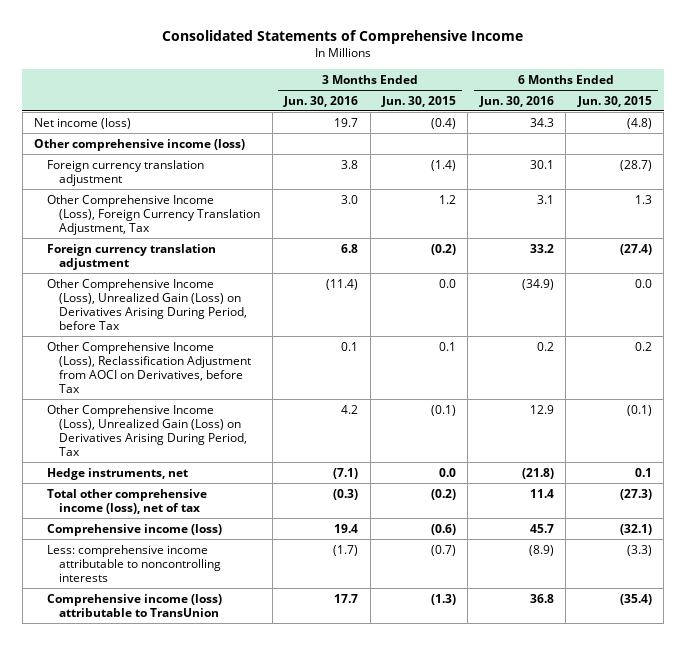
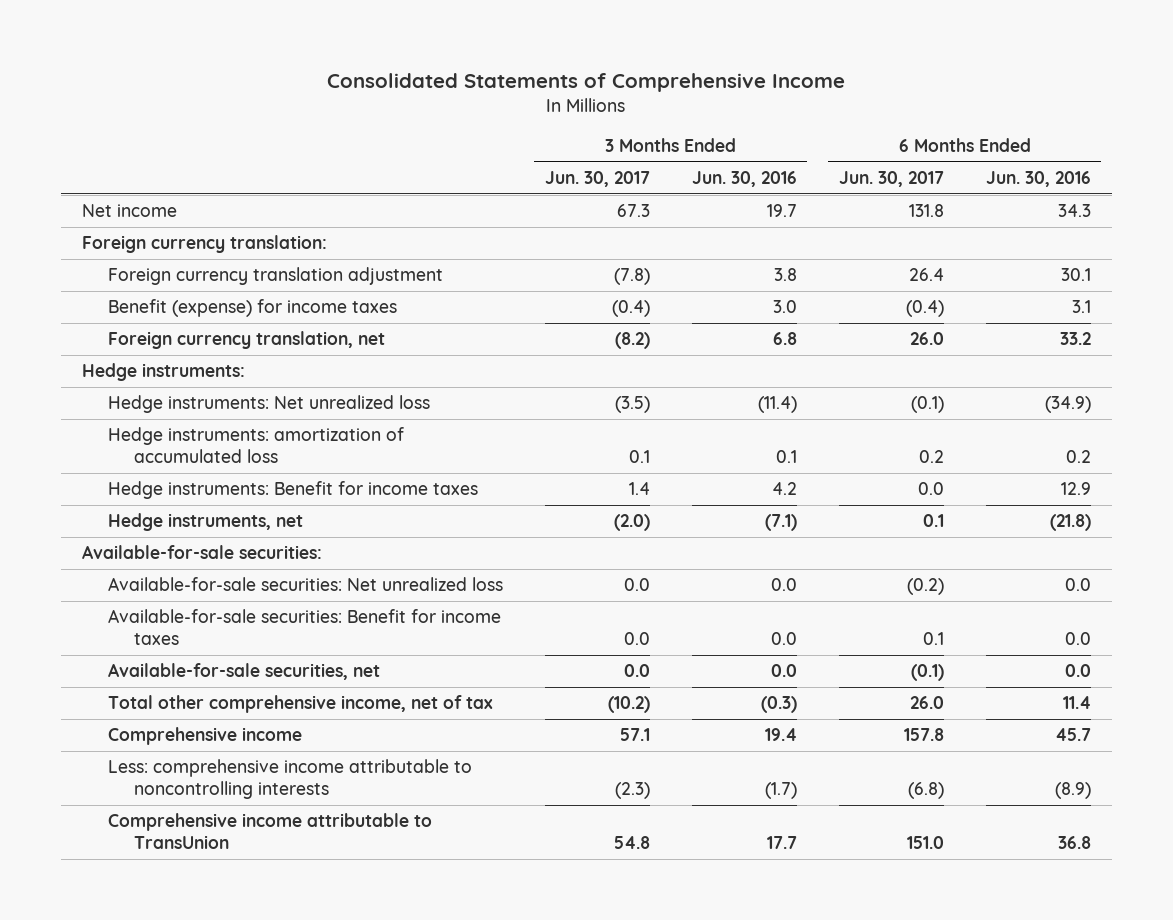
[381,95,457,107] Jun. 30, 2015 -> none
[576,95,652,107] Jun. 30, 2015 -> none
none -> [544,170,650,187] Jun. 30, 2017
none -> [838,170,944,187] Jun. 30, 2017
[34,138,246,151] Other comprehensive income (loss) -> none
[34,117,132,129] Net income (loss) -> [81,204,177,218] Net income
none -> [81,235,327,254] Foreign currency translation:
[46,194,261,235] Other Comprehensive Income (Loss), Foreign Currency Translation Adjustment, Tax -> [107,299,397,318] Benefit (expense) for income taxes
[46,243,216,270] Foreign currency translation adjustment -> [107,331,385,350] Foreign currency translation, net
none -> [81,363,245,382] Hedge instruments:
[46,278,248,330] Other Comprehensive Income (Loss), Unrealized Gain (Loss) on Derivatives Arising During Period, before Tax -> [107,395,430,414] Hedge instruments: Net unrealized loss
[46,341,252,393] Other Comprehensive Income (Loss), Reclassification Adjustment from AOCI on Derivatives, before Tax -> [107,427,404,464] Hedge instruments: amortization of accumulated loss
[46,404,248,456] Other Comprehensive Income (Loss), Unrealized Gain (Loss) on Derivatives Arising During Period, Tax -> [107,481,478,500] Hedge instruments: Benefit for income taxes
none -> [81,545,322,560] Available-for-sale securities:
none -> [107,577,503,592] Available-for-sale securities: Net unrealized loss
none -> [107,609,501,646] Available-for-sale securities: Benefit for income taxes
none -> [107,663,380,681] Available-for-sale securities, net
[46,488,207,514] Total other comprehensive income (loss), net of tax -> [107,695,493,714] Total other comprehensive income, net of tax
[46,523,222,536] Comprehensive income (loss) -> [107,727,302,746] Comprehensive income
[46,593,222,617] Comprehensive income (loss) attributable to TransUnion -> [107,813,432,850] Comprehensive income attributable to TransUnion

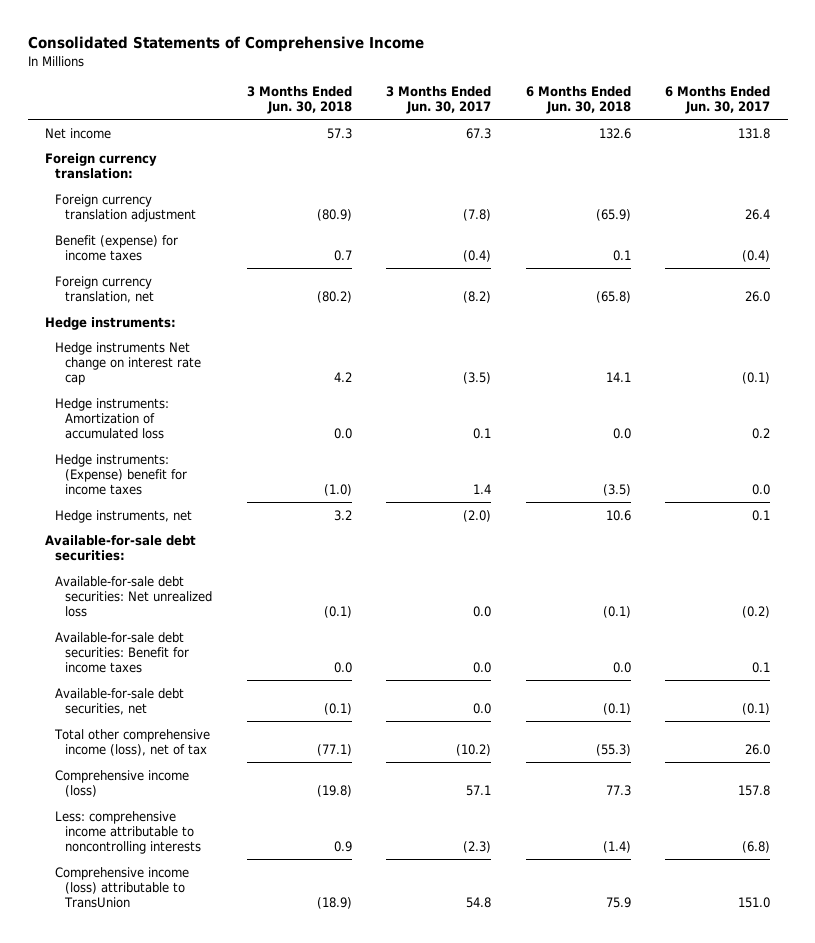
[691,170,797,187] Jun. 30, 2016 -> none
[985,170,1091,187] Jun. 30, 2016 -> none
none -> [246,86,352,115] 3 Months Ended Jun. 30, 2018
none -> [525,86,631,115] 6 Months Ended Jun. 30, 2018
[107,395,430,414] Hedge instruments: Net unrealized loss -> [55,341,202,385] Hedge instruments Net change on interest rate cap
[107,427,404,464] Hedge instruments: amortization of accumulated loss -> [55,397,170,439] Hedge instruments: Amortization of accumulated loss
[107,481,478,500] Hedge instruments: Benefit for income taxes -> [55,453,188,495] Hedge instruments: (Expense) benefit for income taxes
[81,545,322,560] Available-for-sale securities: -> [45,534,197,561] Available-for-sale debt securities:
[107,577,503,592] Available-for-sale securities: Net unrealized loss -> [55,575,213,617] Available-for-sale debt securities: Net unrealized loss
[107,609,501,646] Available-for-sale securities: Benefit for income taxes -> [55,631,190,673] Available-for-sale debt securities: Benefit for income taxes
[107,663,380,681] Available-for-sale securities, net -> [55,687,185,715] Available-for-sale debt securities, net
[107,695,493,714] Total other comprehensive income, net of tax -> [54,728,211,756] Total other comprehensive income (loss), net of tax
[107,727,302,746] Comprehensive income -> [55,769,190,797] Comprehensive income (loss)
[107,813,432,850] Comprehensive income attributable to TransUnion -> [55,866,190,908] Comprehensive income (loss) attributable to TransUnion

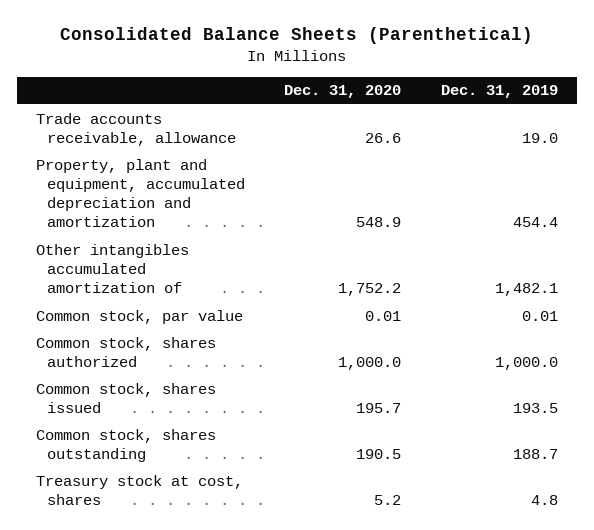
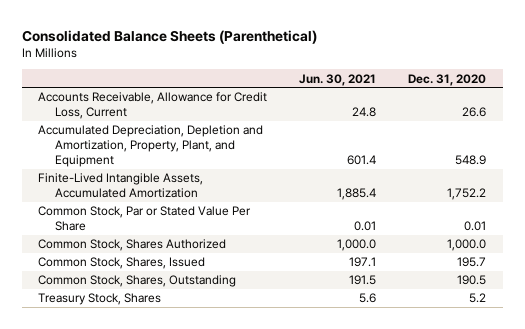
[440,85,558,99] Dec. 31, 2019 -> none
none -> [299,73,377,86] Jun. 30, 2021
[36,112,237,146] Trade accounts receivable, allowance -> [38,92,268,120] Accounts Receivable, Allowance for Credit Loss, Current
[36,158,246,228] Property, plant and equipment, accumulated depreciation and amortization -> [38,125,264,167] Accumulated Depreciation, Depletion and Amortization, Property, Plant, and Equipment
[36,243,190,293] Other intangibles accumulated amortization of -> [38,173,204,199] Finite-Lived Intangible Assets, Accumulated Amortization
[36,309,244,324] Common stock, par value -> [38,206,252,232] Common Stock, Par or Stated Value Per Share
[36,336,217,367] Common stock, shares authorized -> [38,239,227,252] Common Stock, Shares Authorized
[36,382,217,413] Common stock, shares issued -> [38,257,206,270] Common Stock, Shares, Issued
[36,428,217,462] Common stock, shares outstanding -> [38,275,237,288] Common Stock, Shares, Outstanding
[36,474,244,505] Treasury stock at cost, shares -> [38,293,162,306] Treasury Stock, Shares

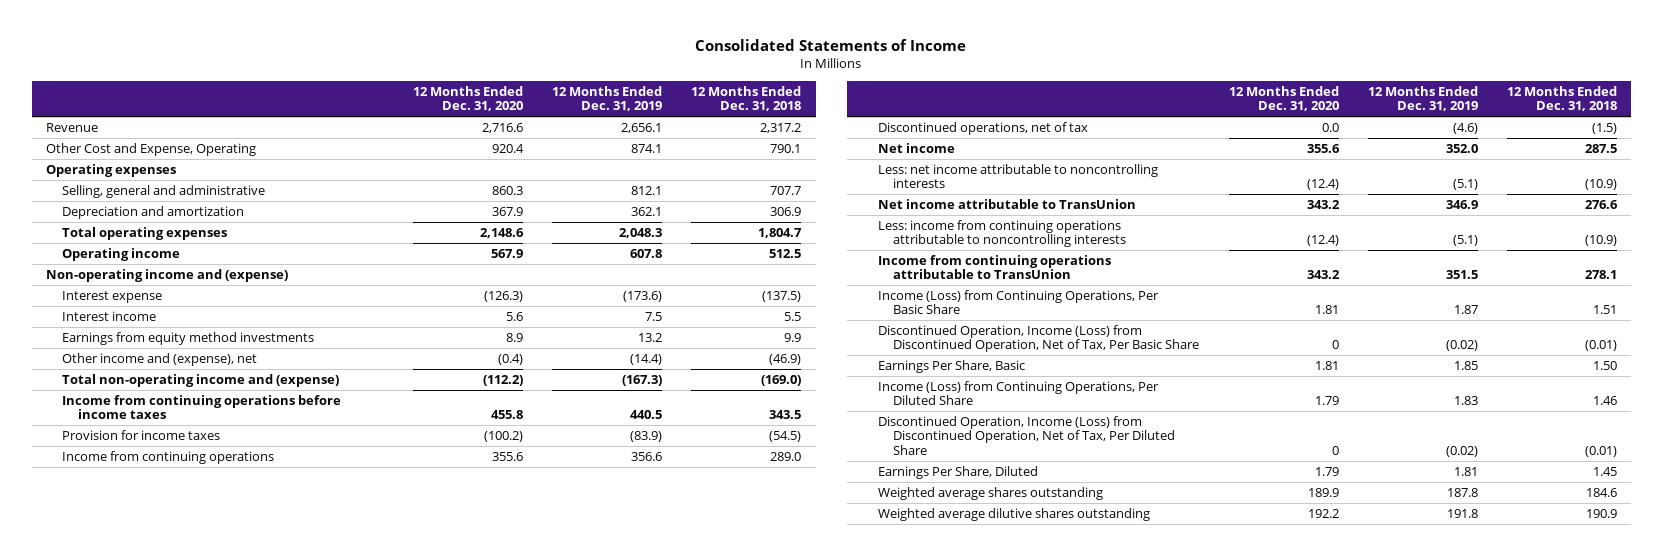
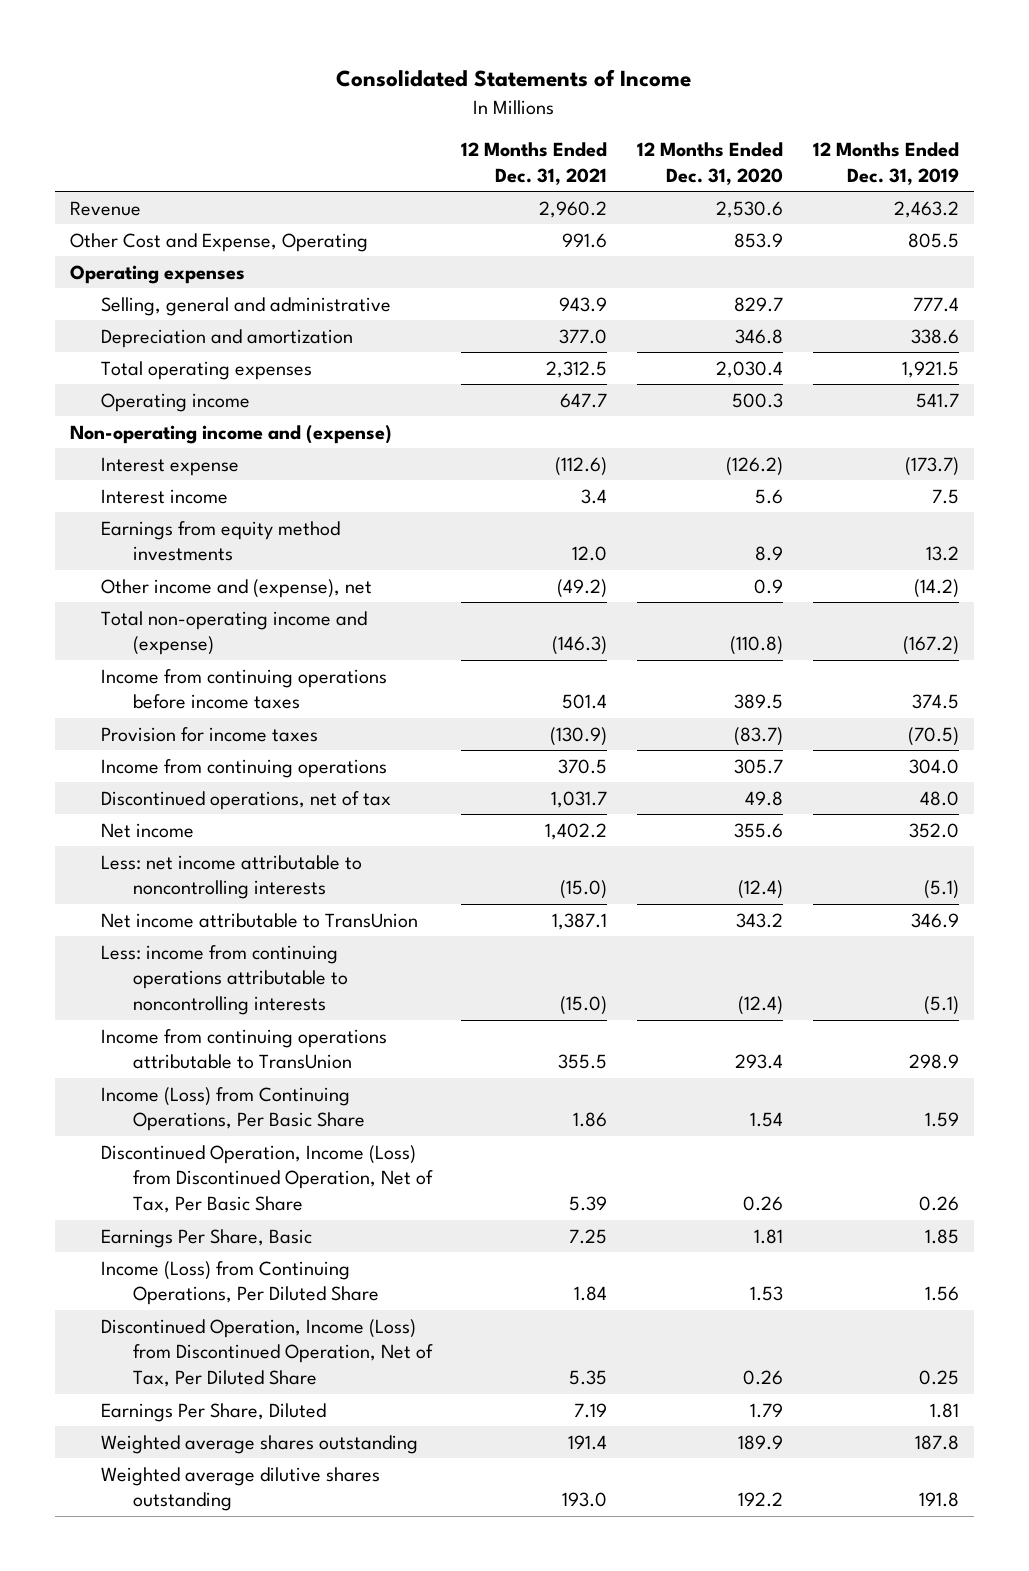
[691,85,802,112] 12 Months Ended Dec. 31, 2018 -> none
none -> [461,142,608,186] 12 Months Ended Dec. 31, 2021
[482,122,524,133] 2,716.6 -> [716,200,784,218] 2,530.6
[621,122,663,133] 2,656.1 -> [893,200,959,218] 2,463.2
[492,143,525,153] 920.4 -> [734,232,784,248] 853.9
[631,143,663,153] 874.1 -> [907,232,959,248] 805.5
[492,185,524,195] 860.3 -> [734,296,784,312] 829.7
[631,185,663,195] 812.1 -> [912,296,959,312] 777.4
[492,206,524,216] 367.9 -> [735,328,784,344] 346.8
[631,206,663,216] 362.1 -> [910,328,959,344] 338.6
[480,227,525,238] 2,148.6 -> [716,360,784,378] 2,030.4
[619,227,663,238] 2,048.3 -> [901,360,959,378] 1,921.5
[491,248,524,258] 567.9 -> [732,392,784,408] 500.3
[630,248,663,258] 607.8 -> [915,392,959,408] 541.7
[484,290,524,302] (126.3) -> [726,456,784,476] (126.2)
[623,290,663,302] (173.6) -> [904,456,959,476] (173.7)
[498,353,524,365] (0.4) -> [754,578,784,594] 0.9
[630,353,663,365] (14.4) -> [913,578,959,598] (14.2)
[483,374,524,386] (112.2) -> [730,636,784,656] (110.8)
[622,374,663,386] (167.3) -> [902,636,959,656] (167.2)
[491,410,524,420] 455.8 -> [734,694,784,710] 389.5
[630,410,663,420] 440.5 -> [911,694,959,710] 374.5
[484,430,524,442] (100.2) -> [734,726,784,746] (83.7)
[630,430,663,442] (83.9) -> [907,726,959,746] (70.5)
[492,451,524,461] 355.6 -> [734,758,784,774] 305.7
[631,451,663,461] 356.6 -> [908,758,959,774] 304.0
[1321,122,1339,132] 0.0 -> [745,790,784,806] 49.8
[1452,122,1478,134] (4.6) -> [919,790,959,806] 48.0
[1306,270,1340,280] 343.2 -> [735,1054,784,1070] 293.4
[1445,270,1478,280] 351.5 -> [908,1054,959,1070] 298.9
[1314,305,1339,315] 1.81 -> [750,1112,784,1128] 1.54
[1453,305,1478,315] 1.87 -> [924,1112,959,1128] 1.59
[1331,340,1339,350] 0 -> [743,1196,784,1212] 0.26
[1445,340,1478,352] (0.02) -> [918,1196,959,1212] 0.26
[1314,396,1339,406] 1.79 -> [750,1286,784,1302] 1.53
[1453,396,1478,406] 1.83 -> [924,1286,959,1302] 1.56
[1331,446,1339,456] 0 -> [743,1370,784,1386] 0.26
[1445,446,1478,458] (0.02) -> [918,1370,959,1386] 0.25

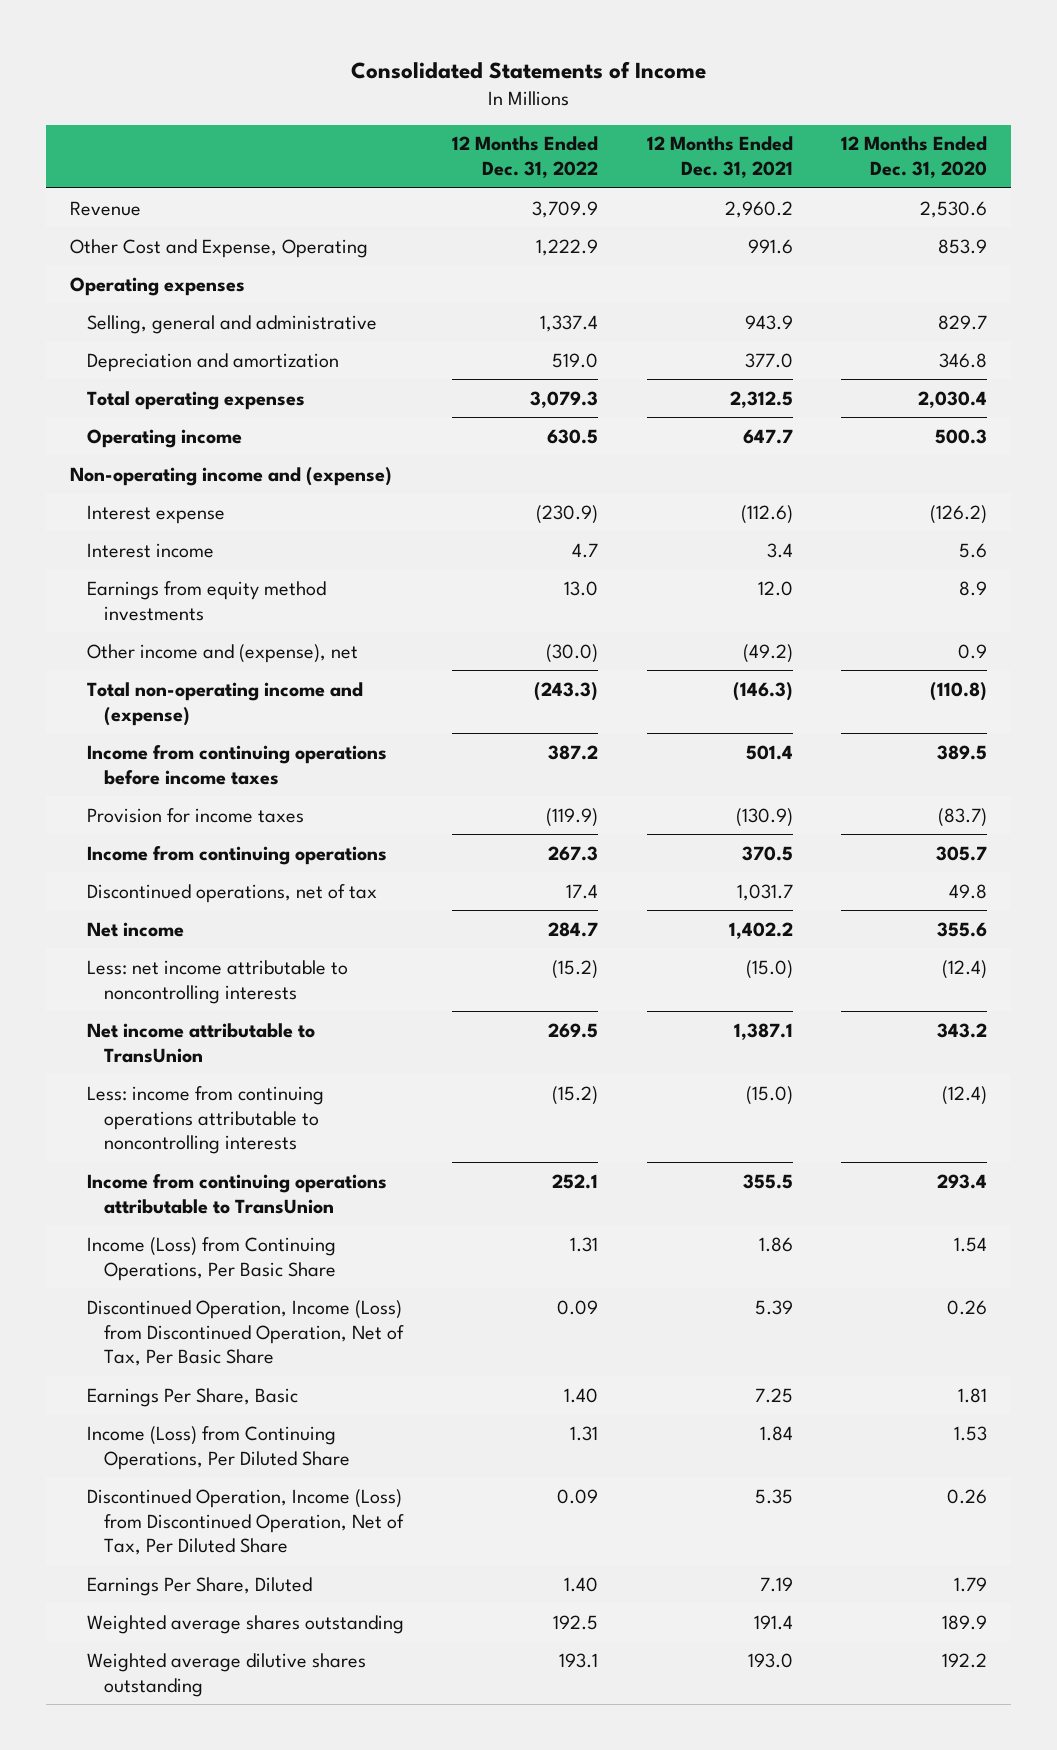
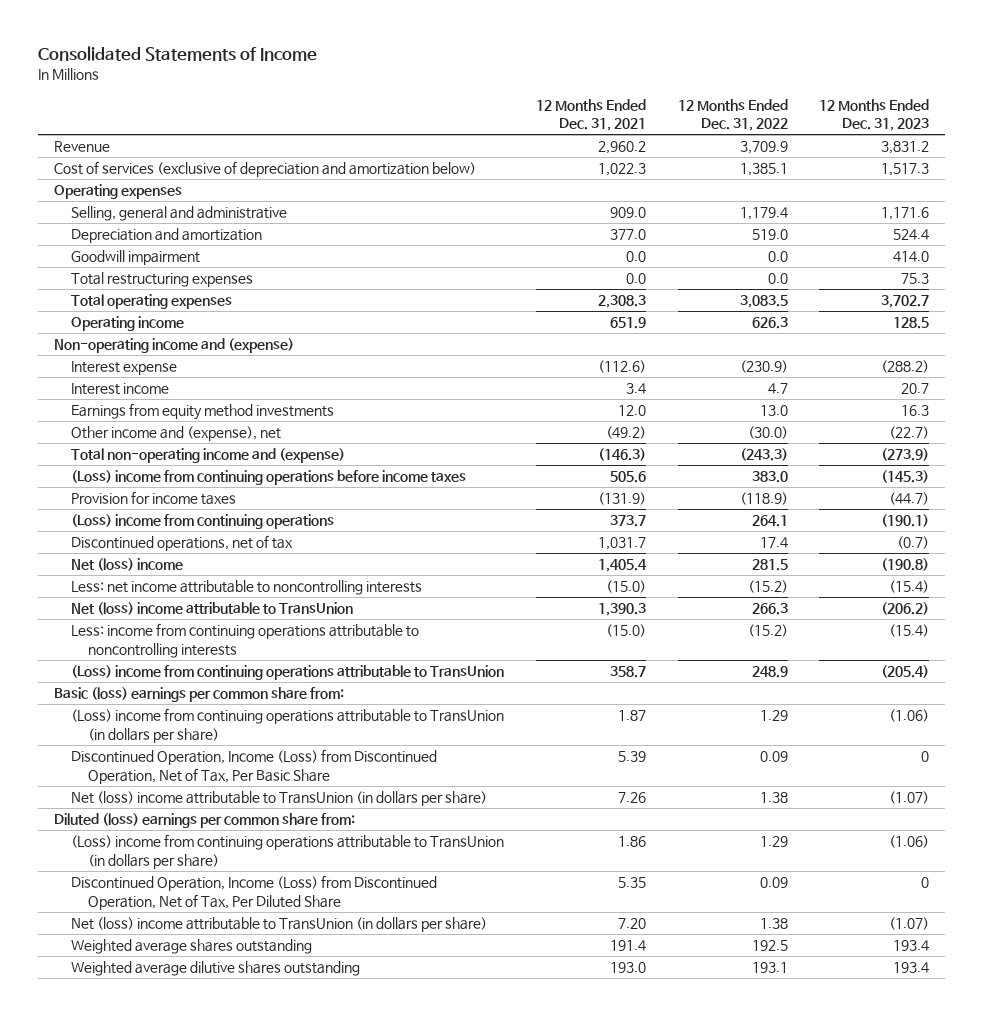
[840,136,987,179] 12 Months Ended Dec. 31, 2020 -> none
none -> [819,98,930,132] 12 Months Ended Dec. 31, 2023
[70,238,369,258] Other Cost and Expense, Operating -> none
none -> [53,161,476,178] Cost of services (exclusive of depreciation and amortization below)
[540,314,599,332] 1,337.4 -> [739,207,788,221] 1,179.4
[744,314,793,330] 943.9 -> [609,207,646,219] 909.0
none -> [71,250,201,266] Goodwill impairment
none -> [71,272,254,288] Total restructuring expenses
[530,390,599,408] 3,079.3 -> [739,295,788,309] 3,083.5
[729,390,793,408] 2,312.5 -> [597,295,646,309] 2,308.3
[547,428,599,444] 630.5 -> [751,317,788,330] 626.3
[742,428,793,444] 647.7 -> [609,317,646,330] 651.9
[87,744,388,785] Income from continuing operations before income taxes -> [71,470,467,486] (Loss) income from continuing operations before income taxes
[548,744,599,760] 387.2 -> [751,471,788,484] 383.0
[745,744,793,760] 501.4 -> [609,471,646,484] 505.6
[546,807,599,827] (119.9) -> [739,492,788,506] (118.9)
[735,807,793,827] (130.9) -> [597,492,646,506] (131.9)
[87,845,388,865] Income from continuing operations -> [71,514,335,530] (Loss) income from continuing operations
[548,845,599,861] 267.3 -> [751,515,788,528] 264.1
[741,845,793,861] 370.5 -> [609,515,646,528] 373.7
[87,921,185,937] Net income -> [71,558,184,572] Net (loss) income
[548,921,599,937] 284.7 -> [751,559,788,572] 281.5
[728,921,793,939] 1,402.2 -> [597,559,647,573] 1,405.4
[87,1022,316,1063] Net income attributable to TransUnion -> [71,602,354,616] Net (loss) income attributable to TransUnion
[548,1022,599,1038] 269.5 -> [751,603,788,616] 266.3
[733,1022,793,1040] 1,387.1 -> [597,603,646,617] 1,390.3
[87,1173,388,1214] Income from continuing operations attributable to TransUnion -> [71,665,505,681] (Loss) income from continuing operations attributable to TransUnion
[552,1173,599,1189] 252.1 -> [751,666,788,679] 248.9
[742,1173,793,1189] 355.5 -> [609,666,646,679] 358.7
none -> [53,687,344,703] Basic (loss) earnings per common share from:
[87,1236,337,1281] Income (Loss) from Continuing Operations, Per Basic Share -> [71,708,505,743] (Loss) income from continuing operations attributable to TransUnion (in dollars per share)
[570,1236,599,1252] 1.31 -> [759,710,788,722] 1.29
[758,1236,793,1252] 1.86 -> [617,710,646,722] 1.87
[87,1387,299,1407] Earnings Per Share, Basic -> none
none -> [71,791,488,807] Net (loss) income attributable to TransUnion (in dollars per share)
none -> [53,813,355,829] Diluted (loss) earnings per common share from:
[87,1425,351,1470] Income (Loss) from Continuing Operations, Per Diluted Share -> [71,834,505,869] (Loss) income from continuing operations attributable to TransUnion (in dollars per share)
[570,1425,599,1441] 1.31 -> [759,836,788,848] 1.29
[759,1425,793,1441] 1.84 -> [617,836,646,848] 1.86
[87,1576,313,1596] Earnings Per Share, Diluted -> none
none -> [71,917,488,933] Net (loss) income attributable to TransUnion (in dollars per share)

